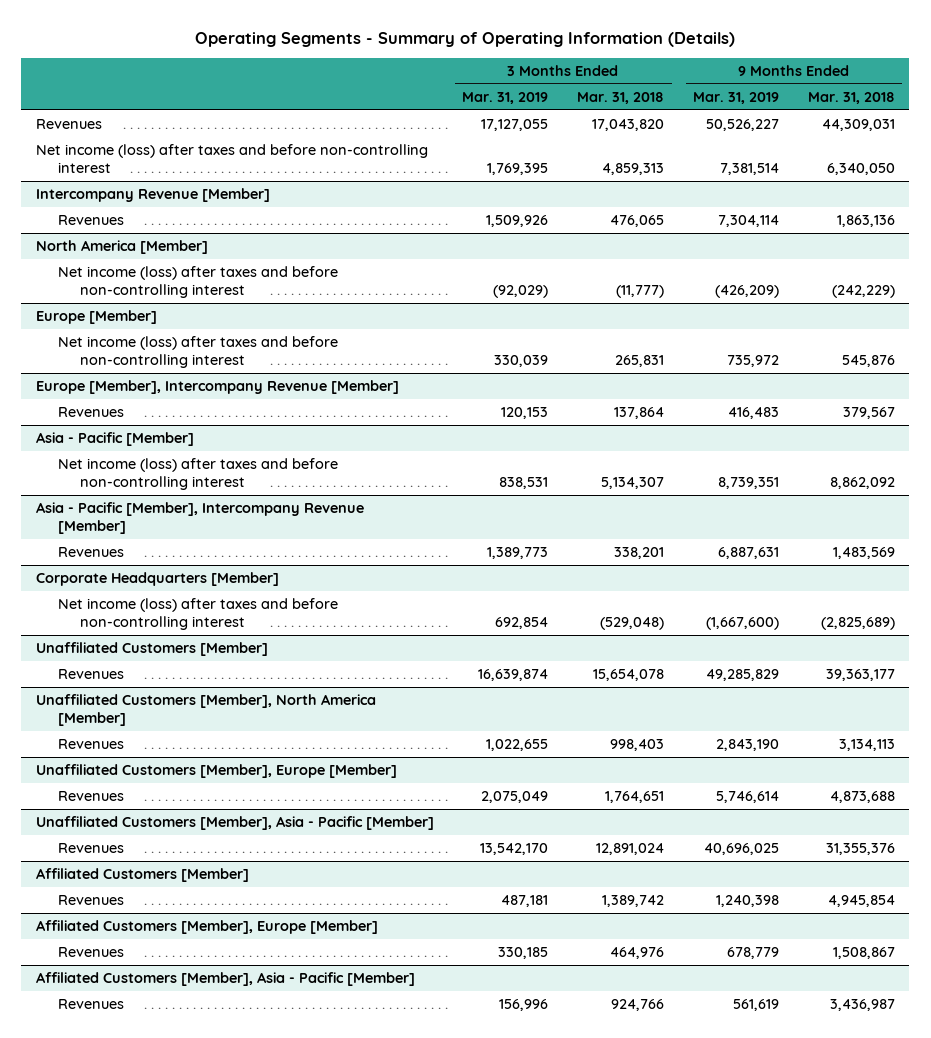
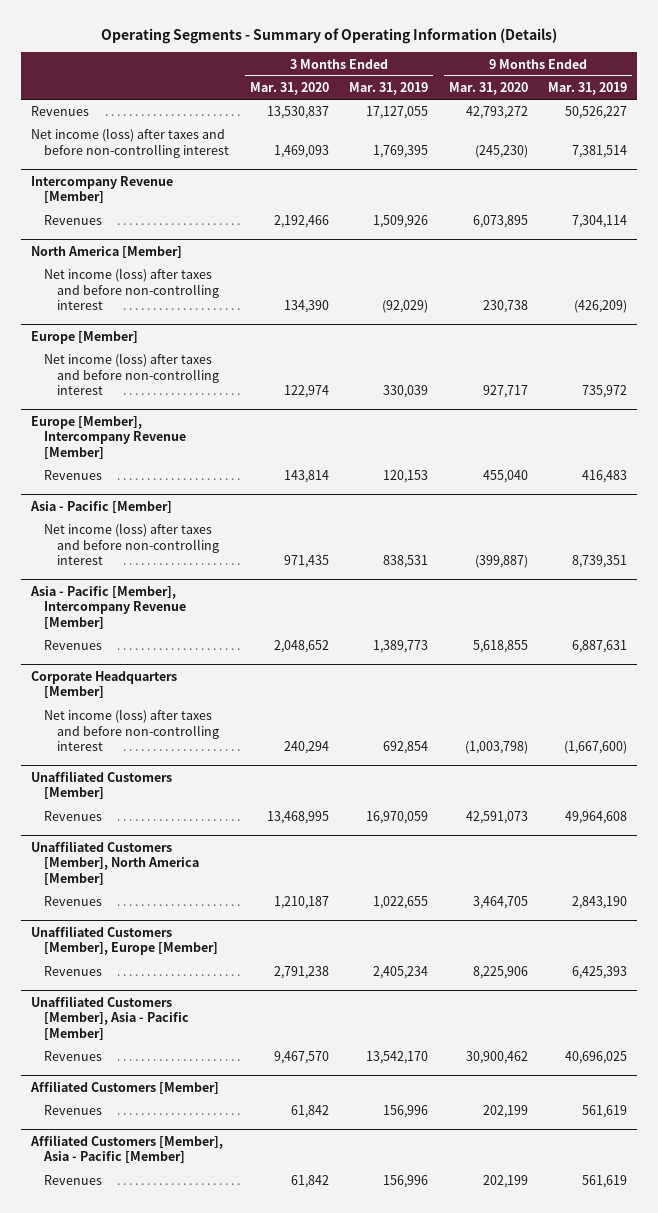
[577,91,665,104] Mar. 31, 2018 -> none
[807,91,895,104] Mar. 31, 2018 -> none
none -> [249,81,329,95] Mar. 31, 2020
none -> [448,81,528,95] Mar. 31, 2020
[478,669,549,682] 16,639,874 -> [366,811,429,825] 16,970,059
[706,669,780,682] 49,285,829 -> [565,811,628,825] 49,964,608
[481,791,549,804] 2,075,049 -> [373,966,429,980] 2,405,234
[716,791,780,804] 5,746,614 -> [572,966,628,980] 6,425,393
[35,920,378,935] Affiliated Customers [Member], Europe [Member] -> none
[57,947,124,958] Revenues -> none
[501,895,549,908] 487,181 -> [383,1105,429,1119] 156,996
[716,895,780,908] 1,240,398 -> [582,1105,628,1119] 561,619

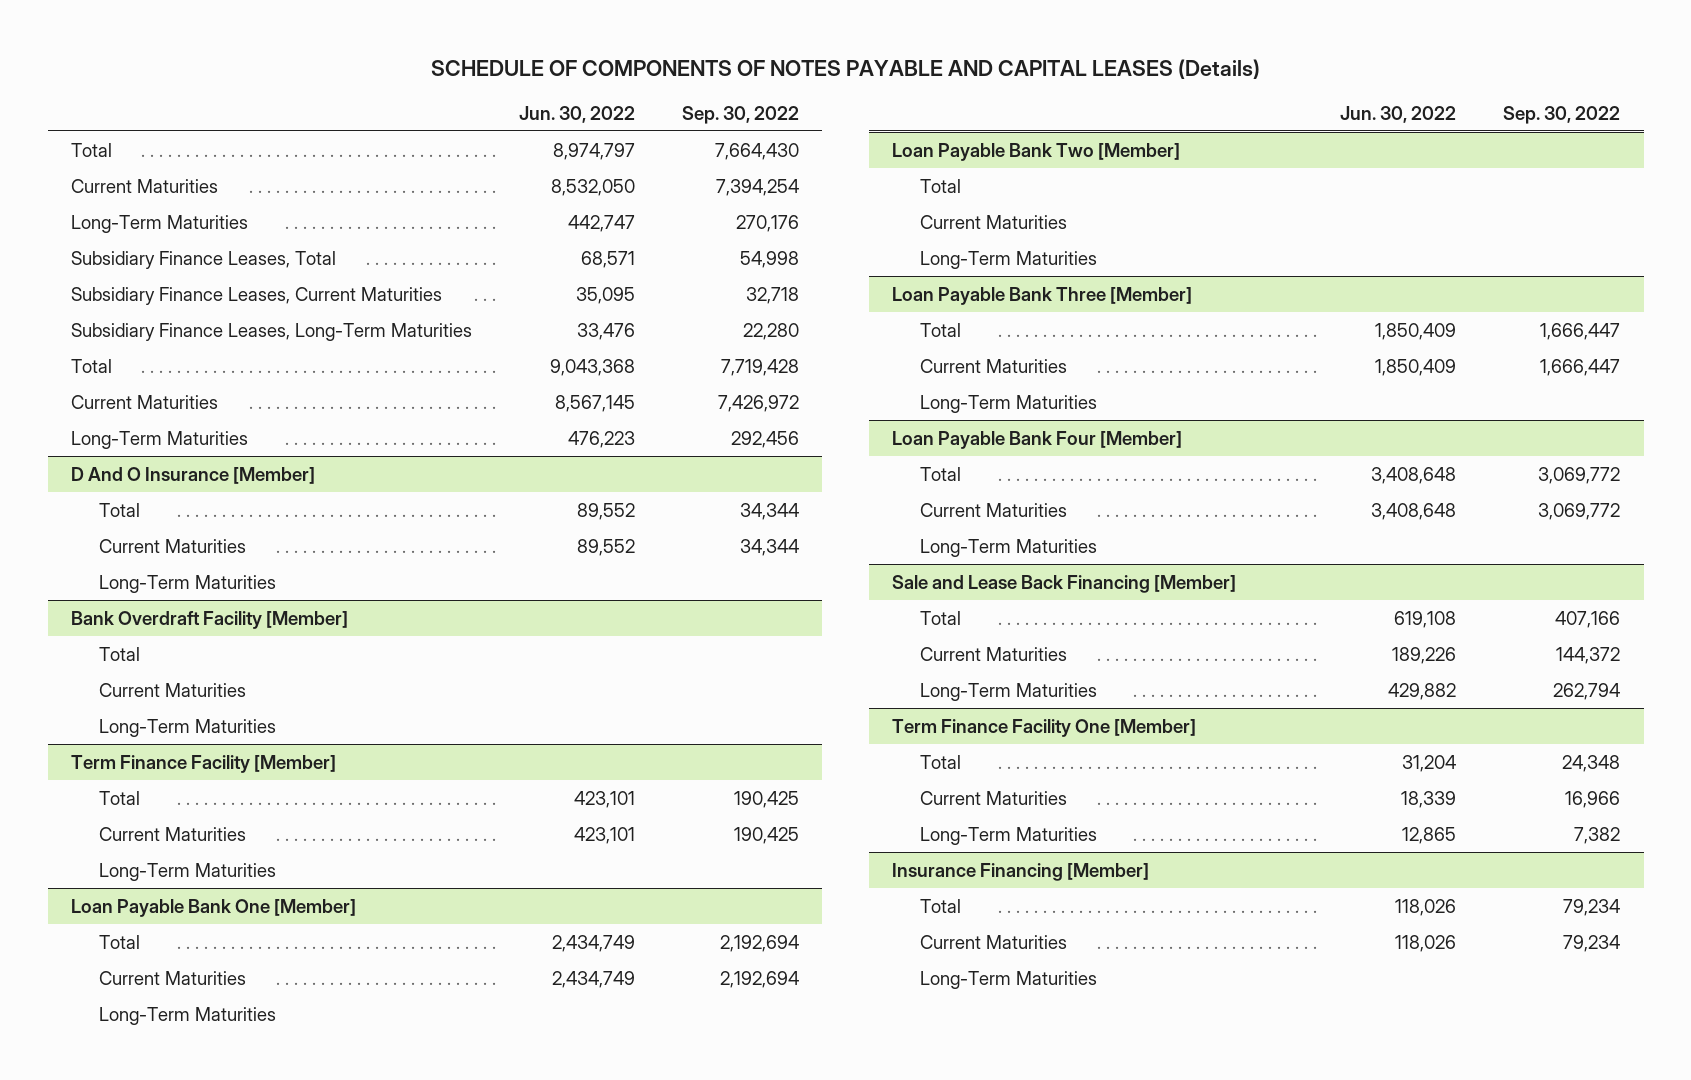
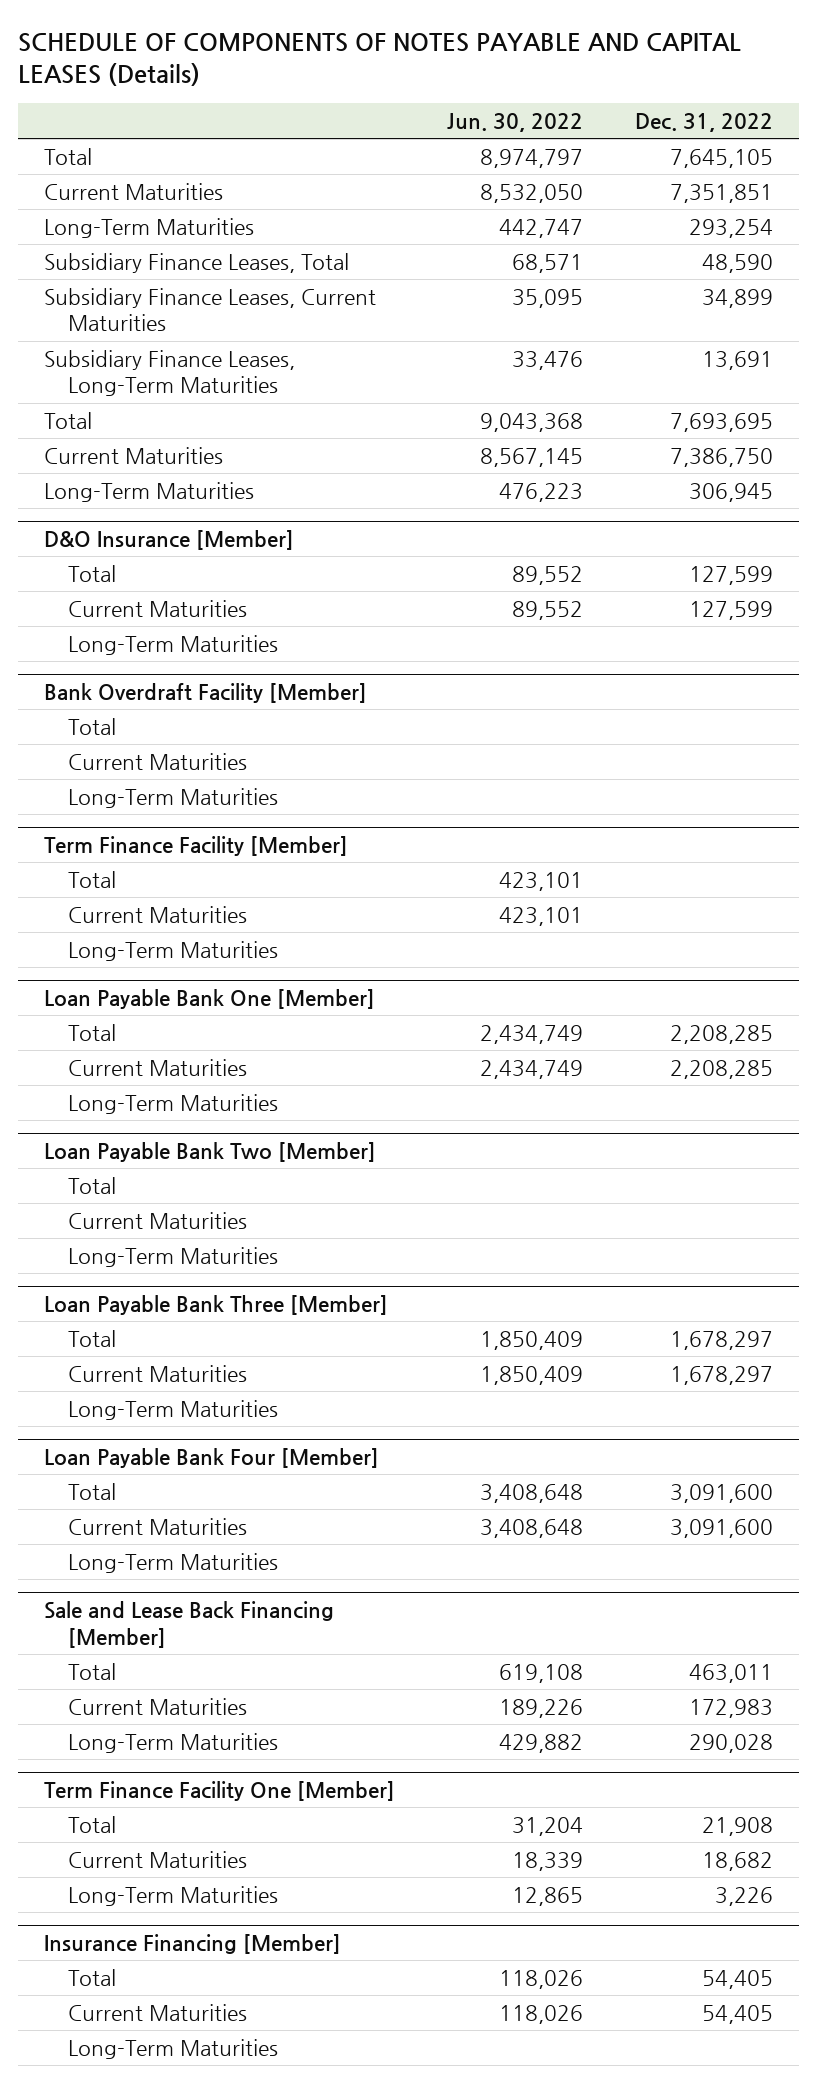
[682,105,800,124] Sep. 30, 2022 -> none
none -> [634,112,773,132] Dec. 31, 2022
[71,466,316,484] D And O Insurance [Member] -> [43,530,294,551] D&O Insurance [Member]

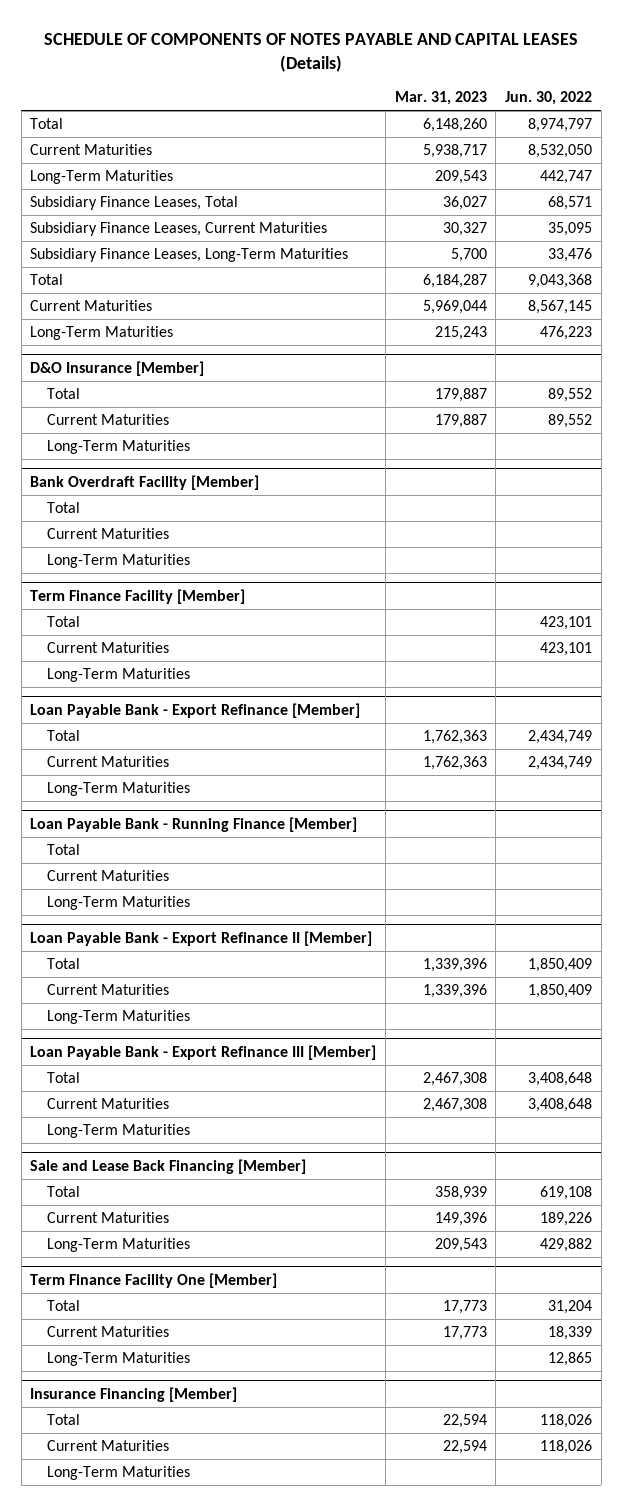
[634,112,773,132] Dec. 31, 2022 -> none
none -> [394,91,487,106] Mar. 31, 2023
[43,989,375,1010] Loan Payable Bank One [Member] -> [30,702,361,718] Loan Payable Bank - Export Refinance [Member]
[43,1142,376,1163] Loan Payable Bank Two [Member] -> [30,816,358,832] Loan Payable Bank - Running Finance [Member]
[43,1295,388,1316] Loan Payable Bank Three [Member] -> [30,930,373,946] Loan Payable Bank - Export Refinance II [Member]
[43,1448,379,1469] Loan Payable Bank Four [Member] -> [30,1044,377,1060] Loan Payable Bank - Export Refinance III [Member]

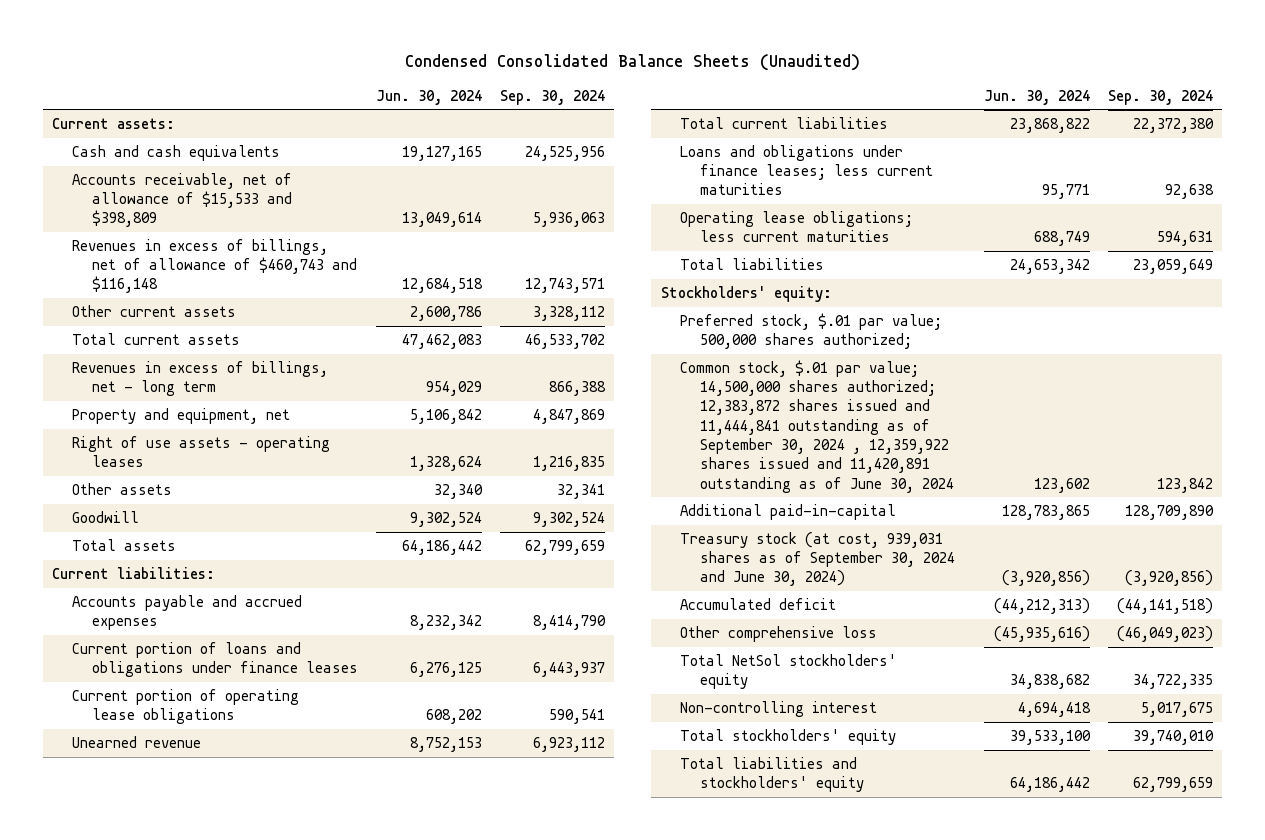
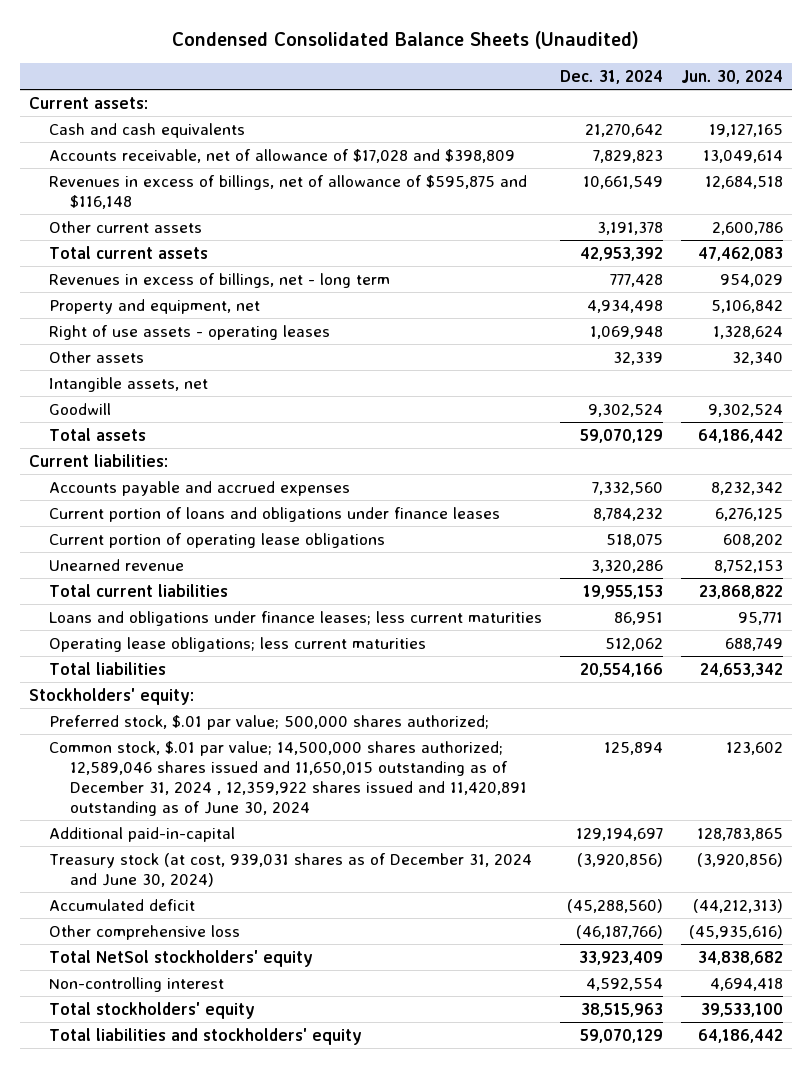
[499,89,605,105] Sep. 30, 2024 -> none
none -> [560,69,664,84] Dec. 31, 2024
[72,172,293,228] Accounts receivable, net of allowance of $15,533 and $398,809 -> [49,148,516,163] Accounts receivable, net of allowance of $17,028 and $398,809
[72,238,357,294] Revenues in excess of billings, net of allowance of $460,743 and $116,148 -> [49,174,528,209] Revenues in excess of billings, net of allowance of $595,875 and $116,148
none -> [49,376,209,392] Intangible assets, net
[680,359,954,493] Common stock, $.01 par value; 14,500,000 shares authorized; 12,383,872 shares issued and 11,444,841 outstanding as of September 30, 2024 , 12,359,922 shares issued and 11,420,891 outstanding as of June 30, 2024 -> [49,740,528,816] Common stock, $.01 par value; 14,500,000 shares authorized; 12,589,046 shares issued and 11,650,015 outstanding as of December 31, 2024 , 12,359,922 shares issued and 11,420,891 outstanding as of June 30, 2024
[680,531,955,587] Treasury stock (at cost, 939,031 shares as of September 30, 2024 and June 30, 2024) -> [49,852,533,887] Treasury stock (at cost, 939,031 shares as of December 31, 2024 and June 30, 2024)

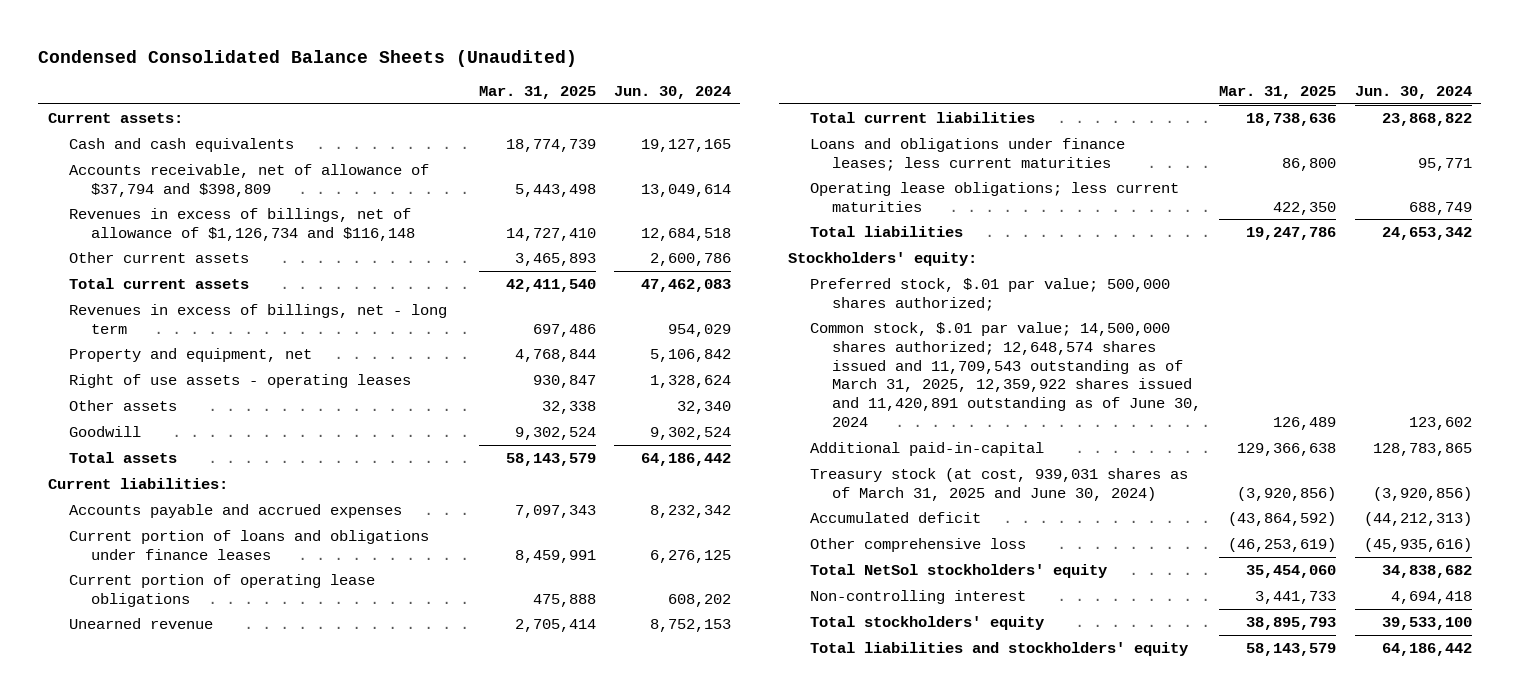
[560,69,664,84] Dec. 31, 2024 -> none
none -> [478,86,596,100] Mar. 31, 2025
[49,148,516,163] Accounts receivable, net of allowance of $17,028 and $398,809 -> [69,164,430,197] Accounts receivable, net of allowance of $37,794 and $398,809
[49,174,528,209] Revenues in excess of billings, net of allowance of $595,875 and $116,148 -> [69,208,416,241] Revenues in excess of billings, net of allowance of $1,126,734 and $116,148
[49,376,209,392] Intangible assets, net -> none
[49,740,528,816] Common stock, $.01 par value; 14,500,000 shares authorized; 12,589,046 shares issued and 11,650,015 outstanding as of December 31, 2024 , 12,359,922 shares issued and 11,420,891 outstanding as of June 30, 2024 -> [810,322,1201,427] Common stock, $.01 par value; 14,500,000 shares authorized; 12,648,574 shares issued and 11,709,543 outstanding as of March 31, 2025, 12,359,922 shares issued and 11,420,891 outstanding as of June 30, 2024
[49,852,533,887] Treasury stock (at cost, 939,031 shares as of December 31, 2024 and June 30, 2024) -> [810,468,1189,501] Treasury stock (at cost, 939,031 shares as of March 31, 2025 and June 30, 2024)

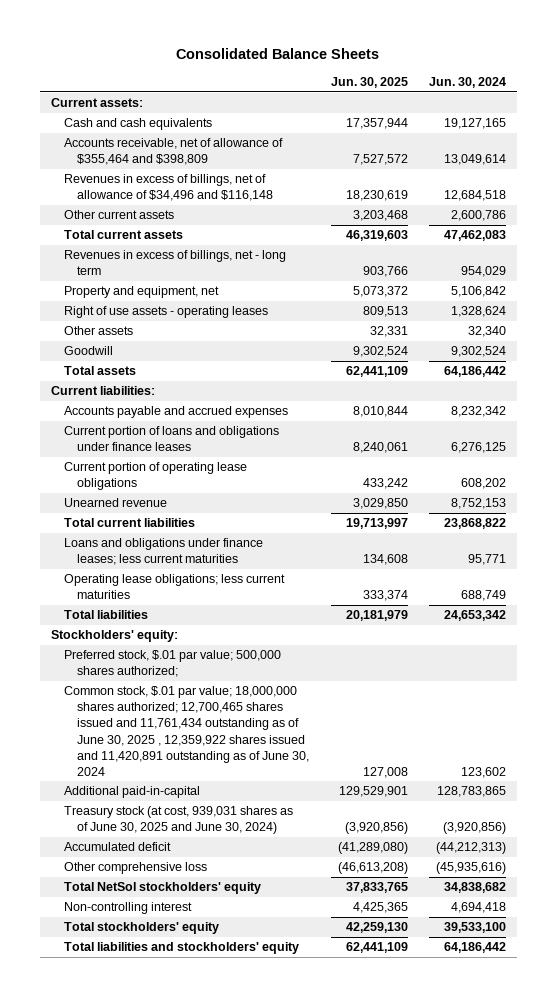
[38,49,578,67] Condensed Consolidated Balance Sheets (Unaudited) -> [176,48,380,60] Consolidated Balance Sheets
[478,86,596,100] Mar. 31, 2025 -> none
none -> [330,77,408,89] Jun. 30, 2025
[69,164,430,197] Accounts receivable, net of allowance of $37,794 and $398,809 -> [63,138,283,166] Accounts receivable, net of allowance of $355,464 and $398,809
[69,208,416,241] Revenues in excess of billings, net of allowance of $1,126,734 and $116,148 -> [63,174,274,202] Revenues in excess of billings, net of allowance of $34,496 and $116,148
[810,322,1201,427] Common stock, $.01 par value; 14,500,000 shares authorized; 12,648,574 shares issued and 11,709,543 outstanding as of March 31, 2025, 12,359,922 shares issued and 11,420,891 outstanding as of June 30, 2024 -> [63,686,310,776] Common stock, $.01 par value; 18,000,000 shares authorized; 12,700,465 shares issued and 11,761,434 outstanding as of June 30, 2025 , 12,359,922 shares issued and 11,420,891 outstanding as of June 30, 2024
[810,468,1189,501] Treasury stock (at cost, 939,031 shares as of March 31, 2025 and June 30, 2024) -> [63,806,293,835] Treasury stock (at cost, 939,031 shares as of June 30, 2025 and June 30, 2024)

